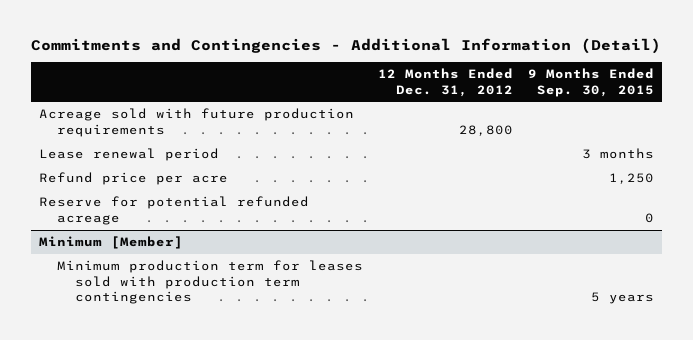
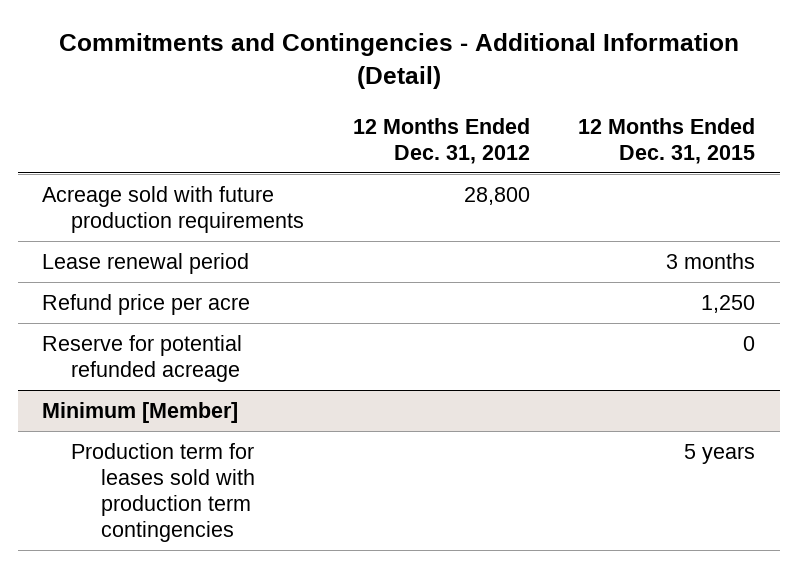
[528,68,655,97] 9 Months Ended Sep. 30, 2015 -> none
none -> [578,117,756,164] 12 Months Ended Dec. 31, 2015
[56,260,363,305] Minimum production term for leases sold with production term contingencies -> [71,442,255,543] Production term for leases sold with production term contingencies

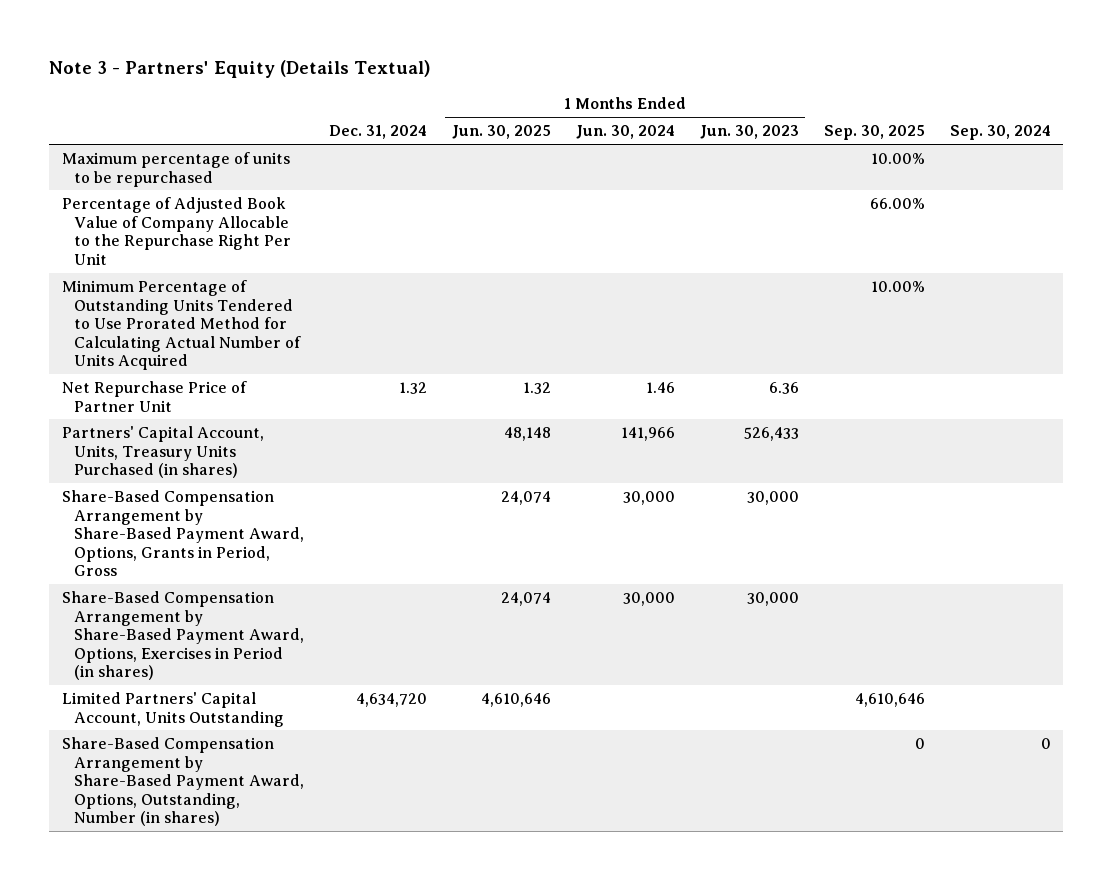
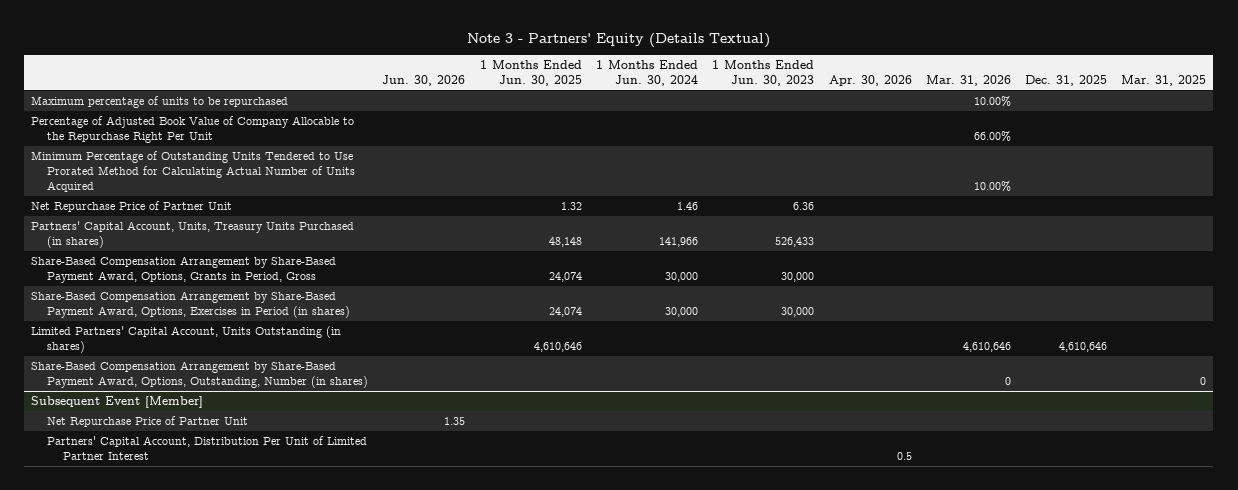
[328,125,427,140] Dec. 31, 2024 -> none
[823,125,925,141] Sep. 30, 2025 -> none
[949,125,1051,141] Sep. 30, 2024 -> none
none -> [382,75,466,87] Jun. 30, 2026
none -> [828,75,912,87] Apr. 30, 2026
none -> [925,75,1011,87] Mar. 31, 2026
none -> [1025,75,1108,87] Dec. 31, 2025
none -> [1121,75,1207,87] Mar. 31, 2025
[62,691,284,727] Limited Partners' Capital Account, Units Outstanding -> [31,326,342,354] Limited Partners' Capital Account, Units Outstanding (in shares)
none -> [31,396,204,409] Subsequent Event [Member]
none -> [47,416,249,428] Net Repurchase Price of Partner Unit
none -> [47,436,368,461] Partners' Capital Account, Distribution Per Unit of Limited Partner Interest

